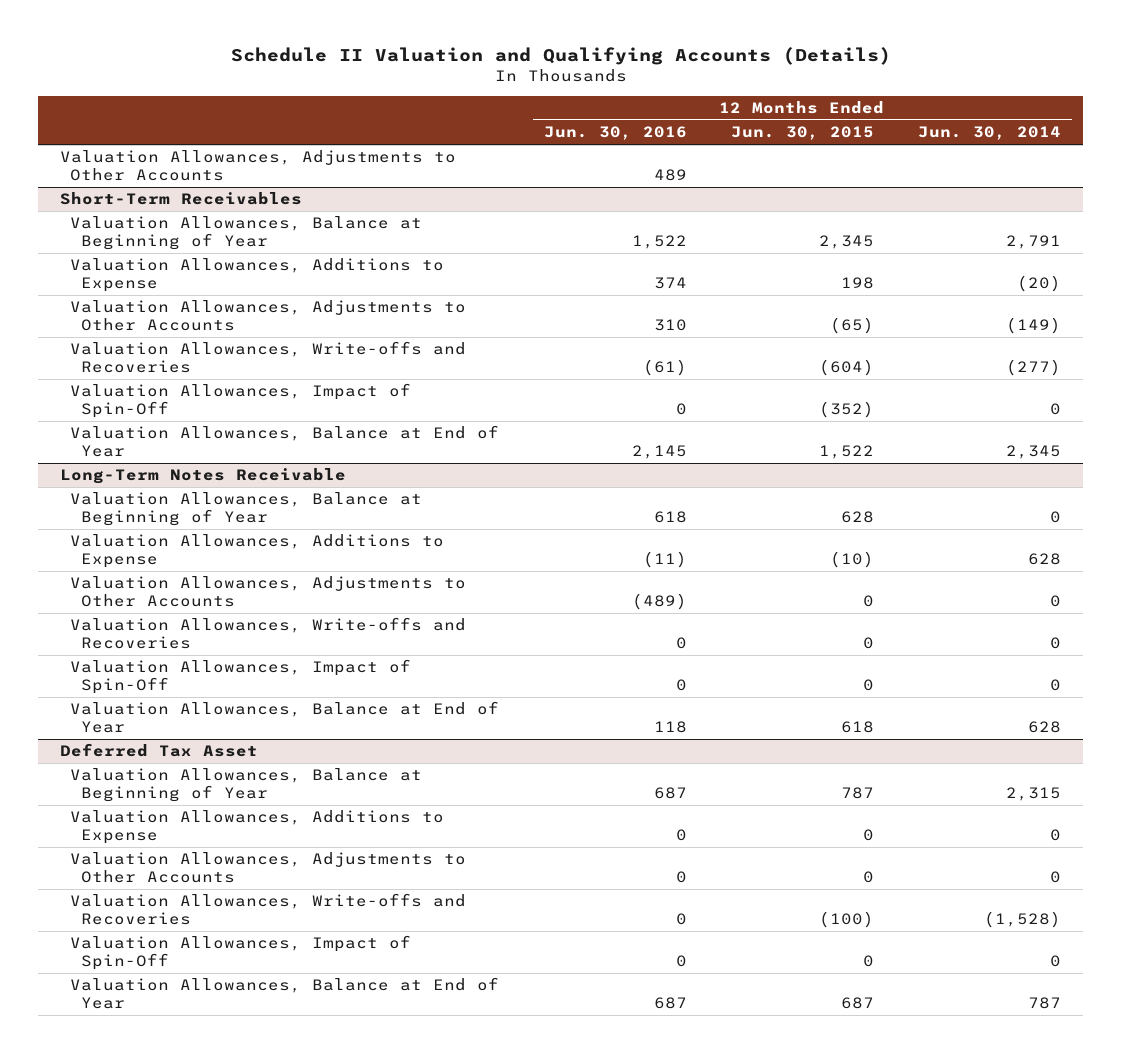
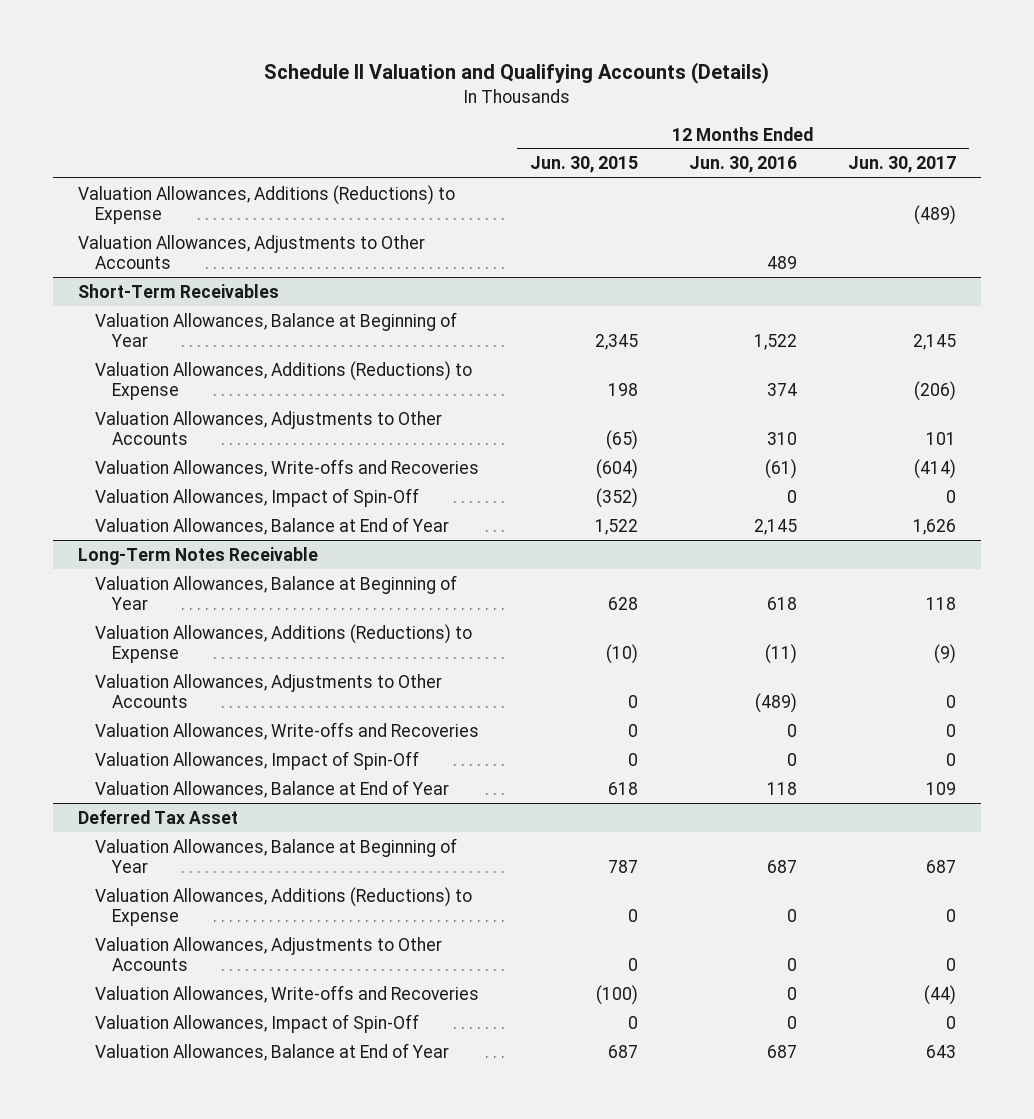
[918,126,1062,141] Jun. 30, 2014 -> none
none -> [847,156,956,174] Jun. 30, 2017
none -> [77,184,455,225] Valuation Allowances, Additions (Reductions) to Expense
[70,258,445,293] Valuation Allowances, Additions to Expense -> [95,360,473,401] Valuation Allowances, Additions (Reductions) to Expense
[70,534,445,569] Valuation Allowances, Additions to Expense -> [95,623,473,664] Valuation Allowances, Additions (Reductions) to Expense
[70,810,445,845] Valuation Allowances, Additions to Expense -> [95,886,473,927] Valuation Allowances, Additions (Reductions) to Expense

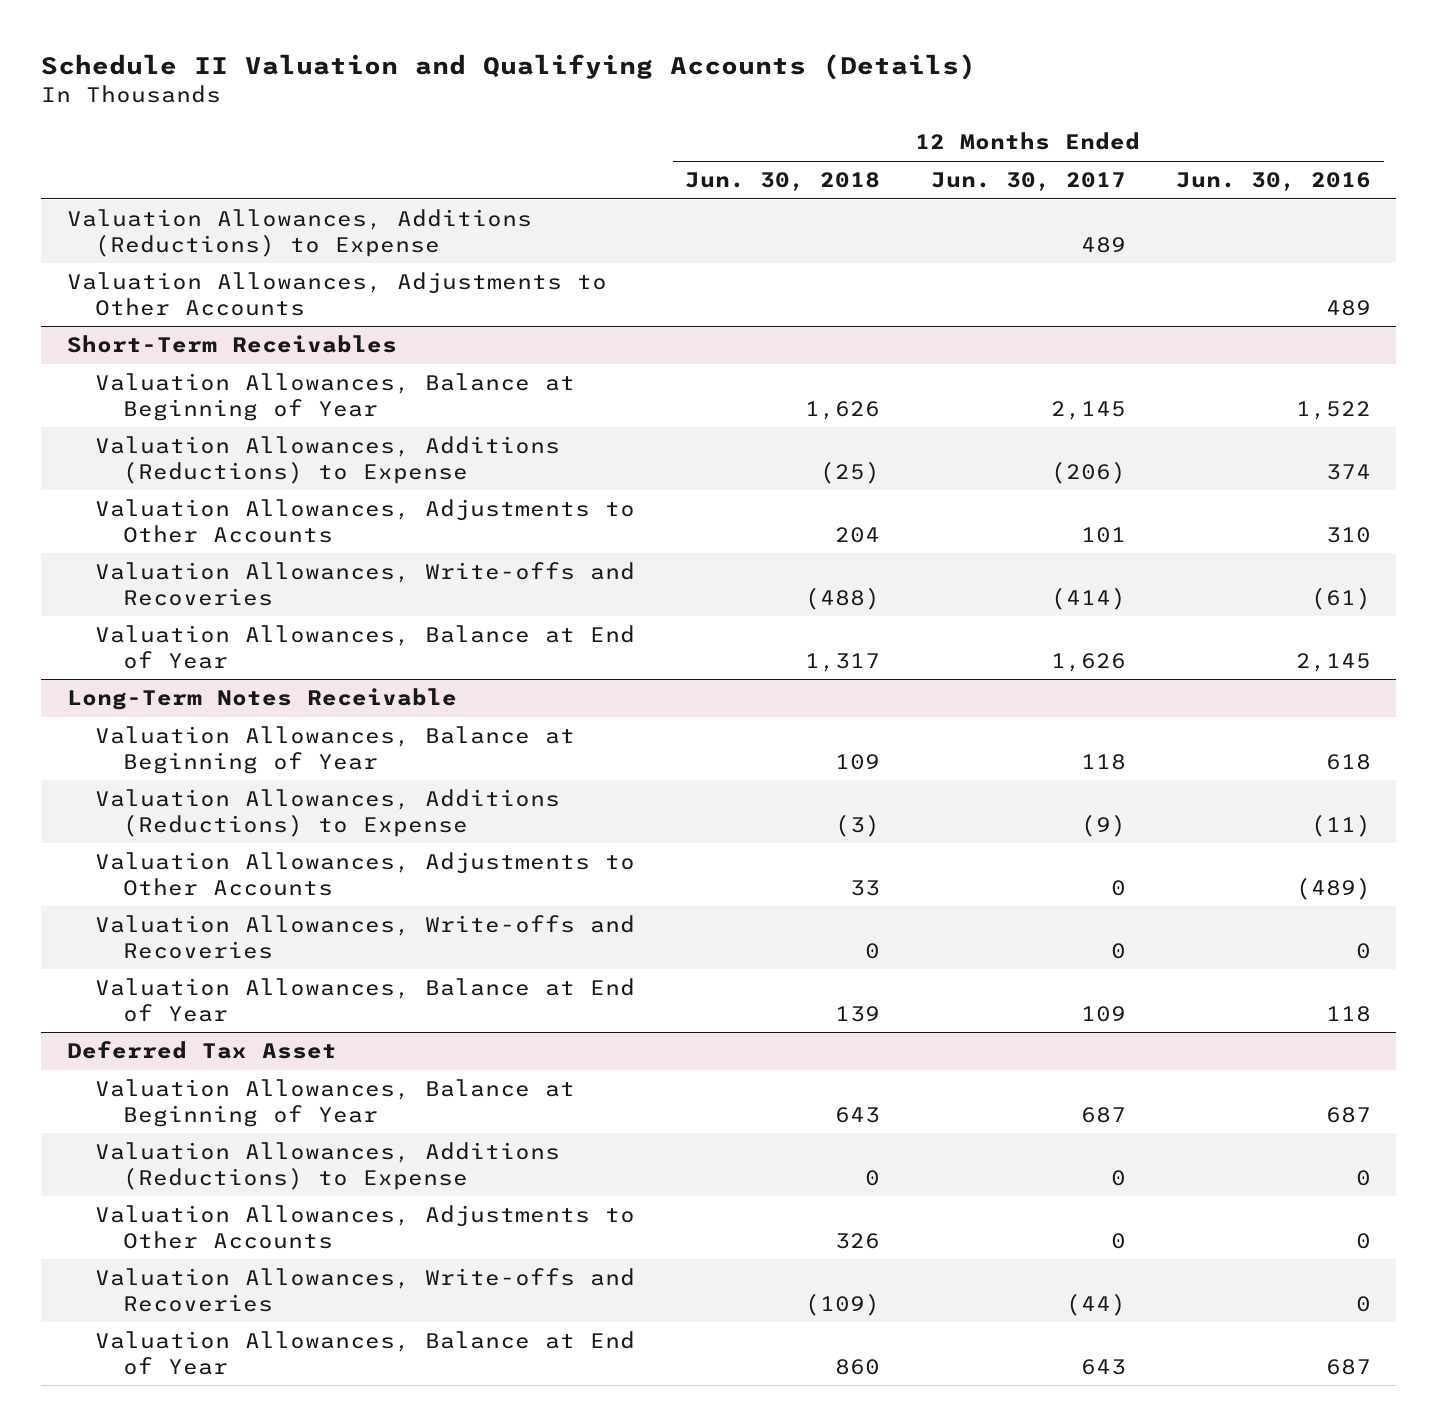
[530,156,639,174] Jun. 30, 2015 -> none
none -> [685,172,881,192] Jun. 30, 2018
[913,205,956,226] (489) -> [1080,236,1126,253] 489
[95,487,420,507] Valuation Allowances, Impact of Spin-Off -> none
[95,750,420,770] Valuation Allowances, Impact of Spin-Off -> none
[95,1013,420,1033] Valuation Allowances, Impact of Spin-Off -> none

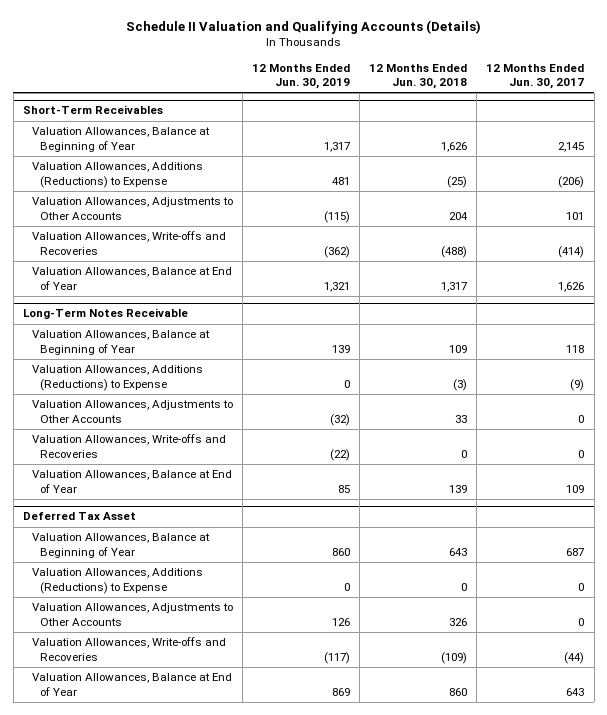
[1176,172,1372,192] Jun. 30, 2016 -> none
none -> [251,63,350,89] 12 Months Ended Jun. 30, 2019
[66,209,532,257] Valuation Allowances, Additions (Reductions) to Expense -> none
[66,272,607,316] Valuation Allowances, Adjustments to Other Accounts -> none

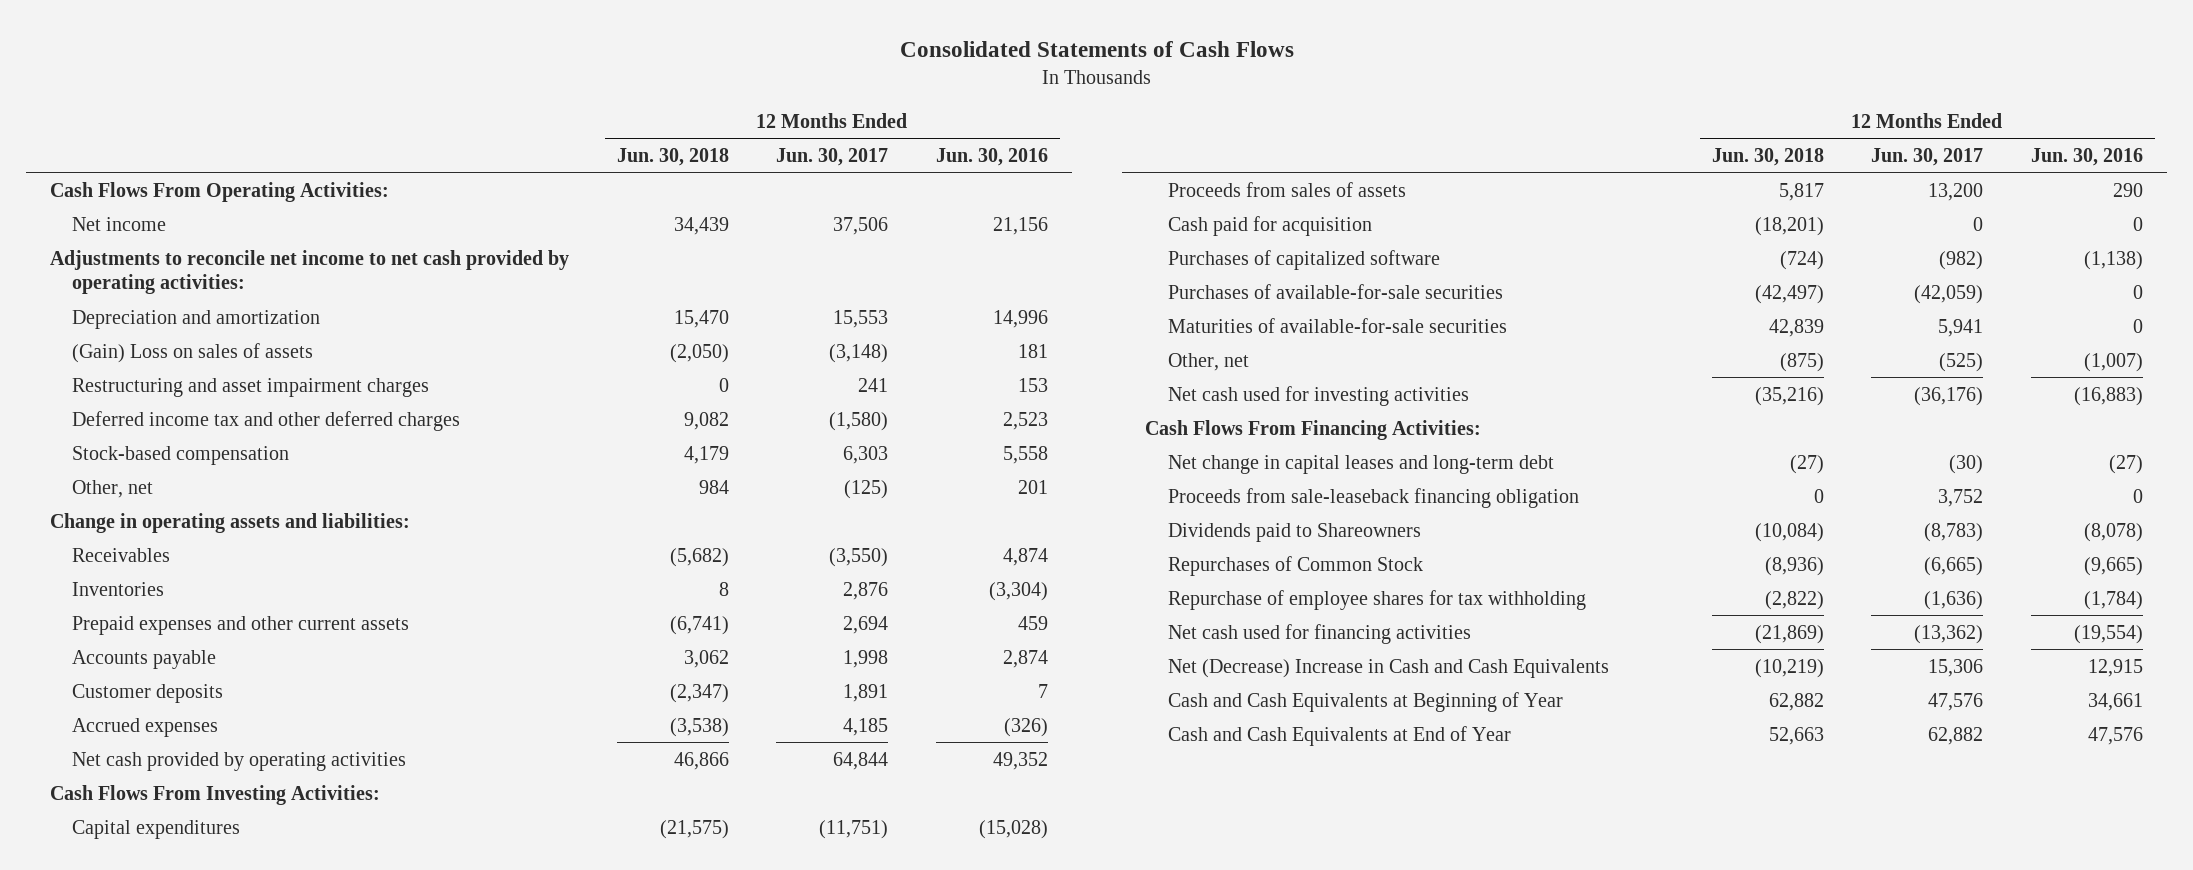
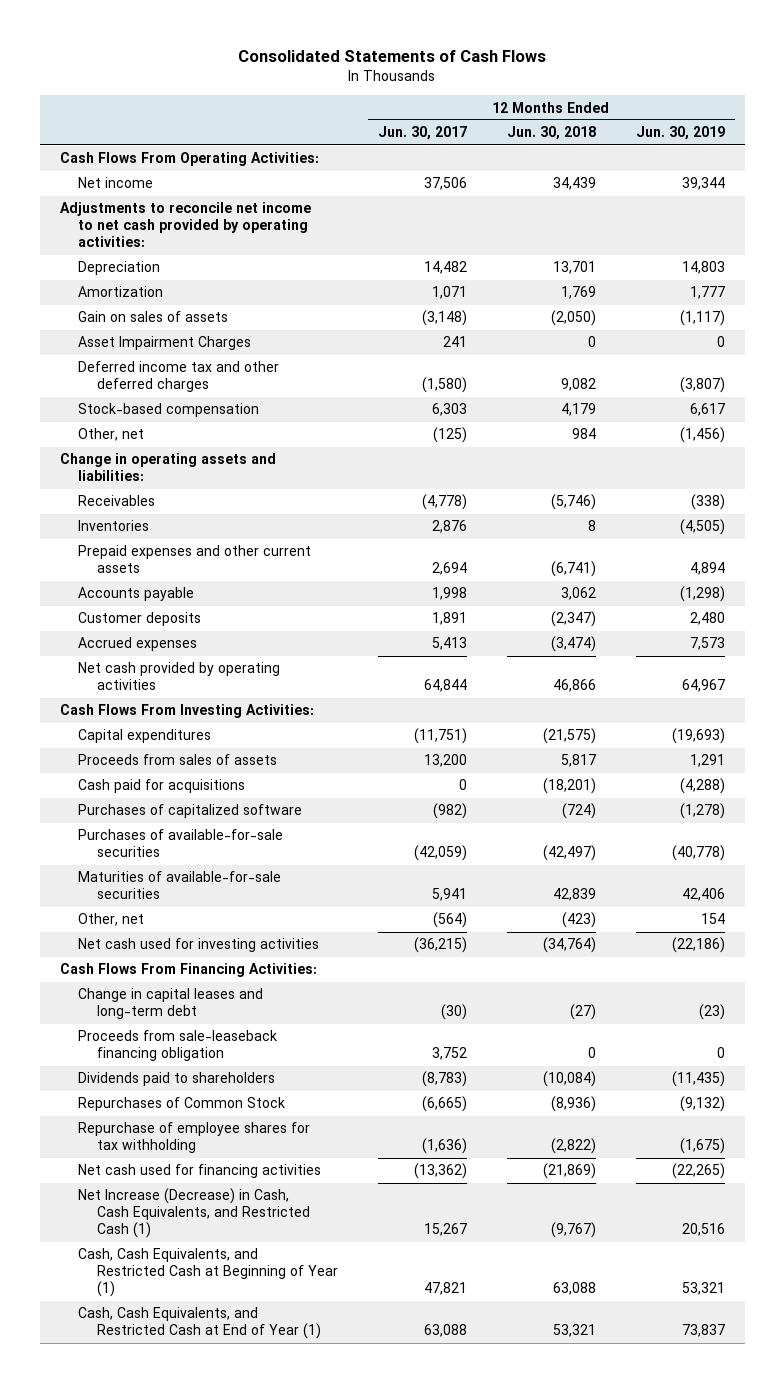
[935,147,1048,166] Jun. 30, 2016 -> none
none -> [635,126,725,141] Jun. 30, 2019
[72,309,321,329] Depreciation and amortization -> none
none -> [78,261,161,276] Depreciation
none -> [78,286,164,298] Amortization
[72,342,314,363] (Gain) Loss on sales of assets -> [78,311,229,323] Gain on sales of assets
[72,377,430,397] Restructuring and asset impairment charges -> [78,336,252,351] Asset Impairment Charges
[669,547,729,567] (5,682) -> [550,494,596,511] (5,746)
[829,547,889,567] (3,550) -> [421,494,467,511] (4,778)
[669,717,729,737] (3,538) -> [550,636,596,653] (3,474)
[843,717,889,736] 4,185 -> [431,637,467,651] 5,413
[1167,215,1372,236] Cash paid for acquisition -> [78,779,246,794] Cash paid for acquisitions
[1779,352,1824,372] (875) -> [561,912,596,929] (423)
[1939,352,1984,372] (525) -> [432,912,467,929] (564)
[1754,386,1824,406] (35,216) -> [542,937,596,954] (34,764)
[1914,386,1984,406] (36,176) -> [413,937,467,954] (36,215)
[1167,454,1554,474] Net change in capital leases and long-term debt -> [78,988,264,1020] Change in capital leases and long-term debt
[1167,522,1421,542] Dividends paid to Shareowners -> [78,1072,276,1087] Dividends paid to shareholders
[1167,658,1609,678] Net (Decrease) Increase in Cash and Cash Equivalents -> [78,1188,310,1239] Net Increase (Decrease) in Cash, Cash Equivalents, and Restricted Cash (1)
[1754,658,1824,678] (10,219) -> [550,1222,596,1239] (9,767)
[1928,658,1984,677] 15,306 -> [423,1223,467,1237] 15,267
[1167,691,1563,712] Cash and Cash Equivalents at Beginning of Year -> [78,1248,338,1298] Cash, Cash Equivalents, and Restricted Cash at Beginning of Year (1)
[1768,692,1824,711] 62,882 -> [552,1282,596,1296] 63,088
[1928,692,1984,711] 47,576 -> [423,1282,467,1296] 47,821
[1167,725,1511,746] Cash and Cash Equivalents at End of Year -> [78,1307,321,1340] Cash, Cash Equivalents, and Restricted Cash at End of Year (1)
[1768,726,1824,745] 52,663 -> [552,1324,596,1338] 53,321
[1928,726,1984,745] 62,882 -> [423,1324,467,1338] 63,088

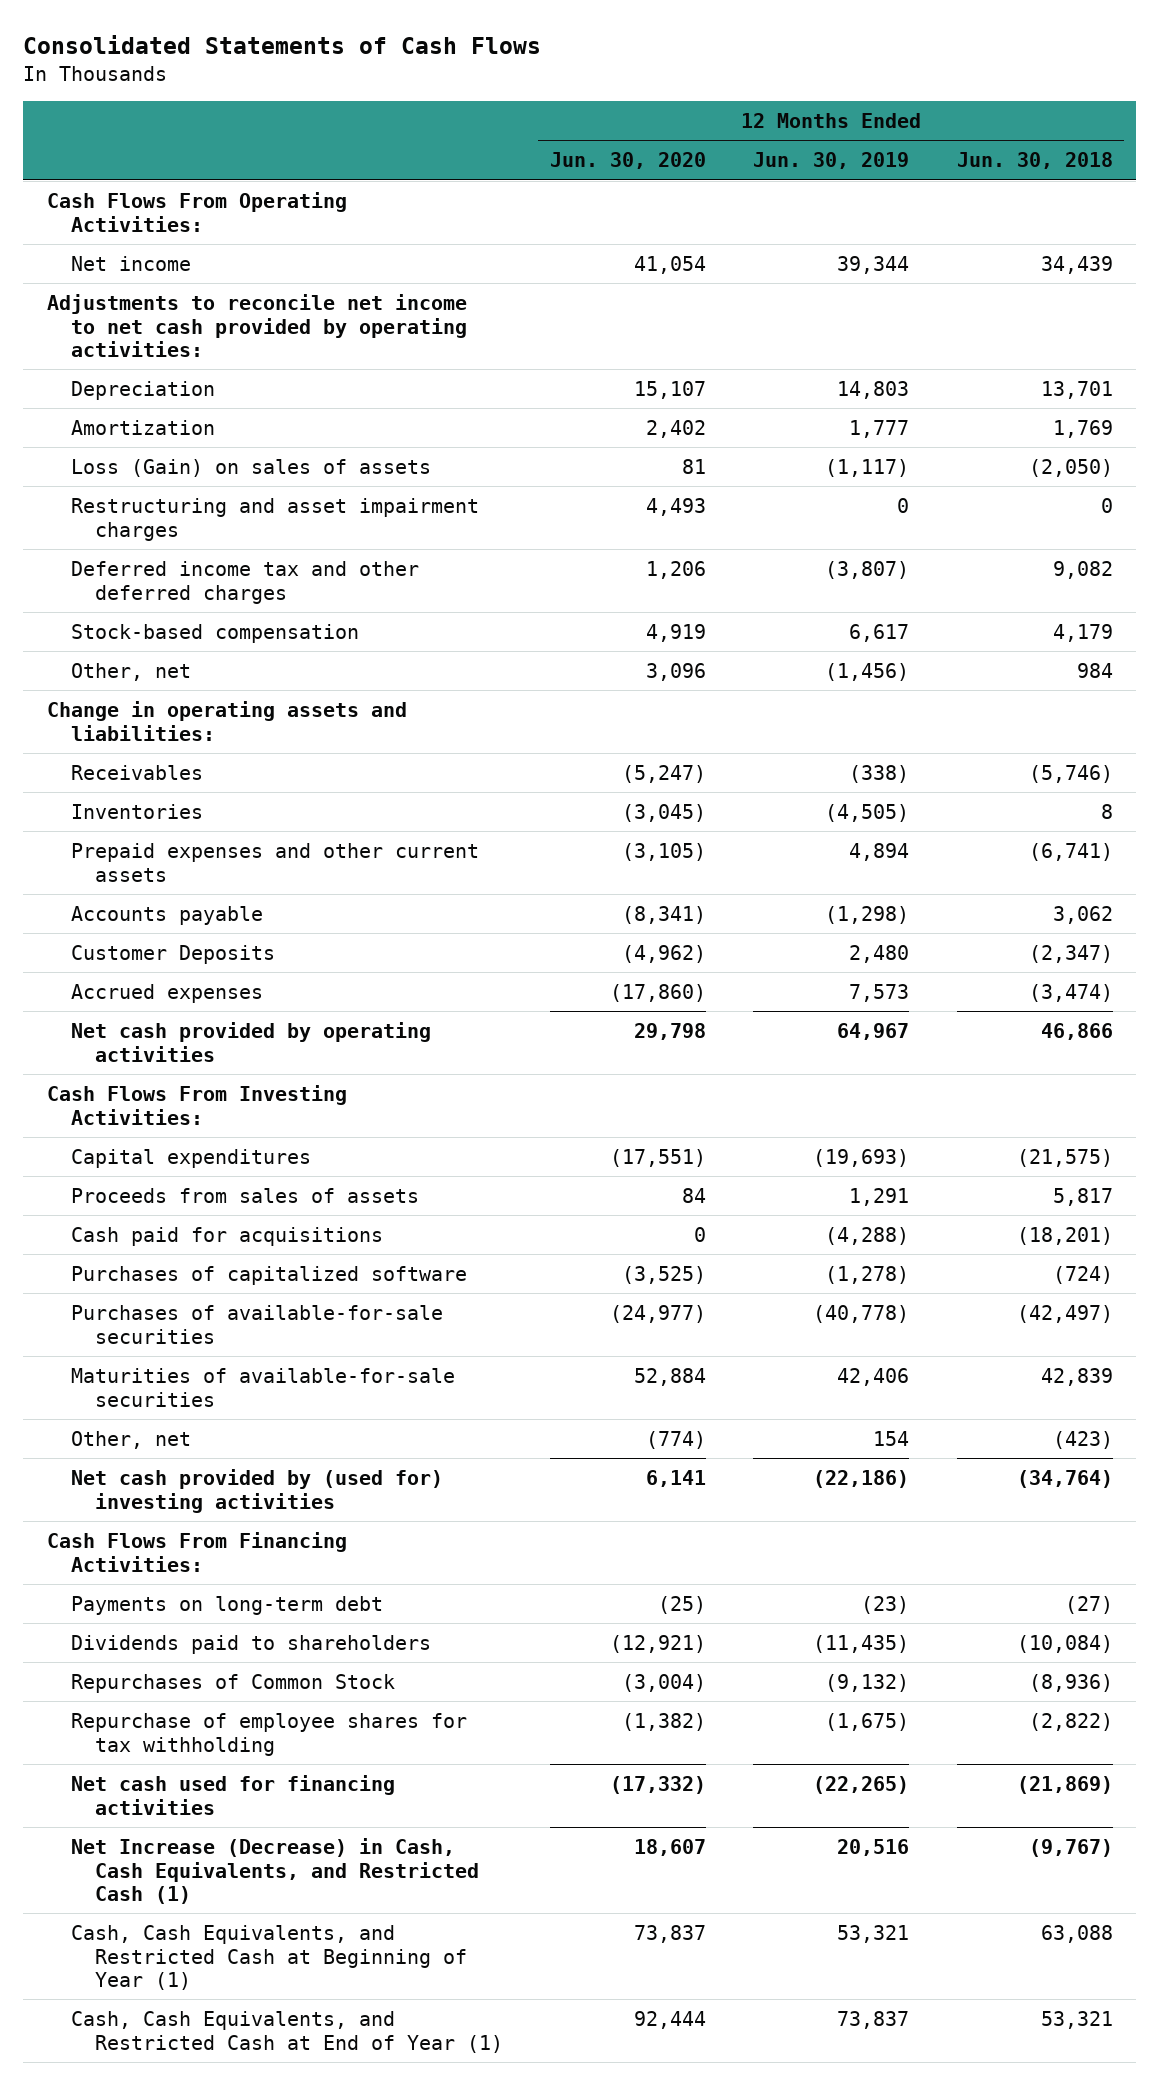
[377,126,467,141] Jun. 30, 2017 -> none
none -> [549,152,706,170] Jun. 30, 2020
[78,311,229,323] Gain on sales of assets -> [70,458,431,477] Loss (Gain) on sales of assets
[78,336,252,351] Asset Impairment Charges -> [70,497,479,541] Restructuring and asset impairment charges
[78,612,202,627] Customer deposits -> [70,944,275,964] Customer Deposits
[78,938,320,953] Net cash used for investing activities -> [70,1468,443,1513] Net cash provided by (used for) investing activities
[78,1030,278,1062] Proceeds from sale-leaseback financing obligation -> none
[78,988,264,1020] Change in capital leases and long-term debt -> [70,1595,383,1615] Payments on long-term debt

